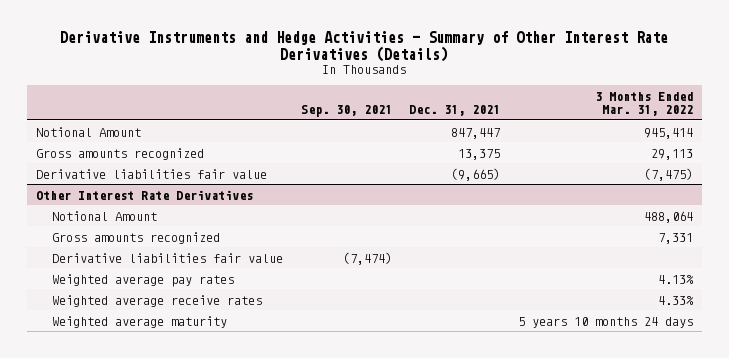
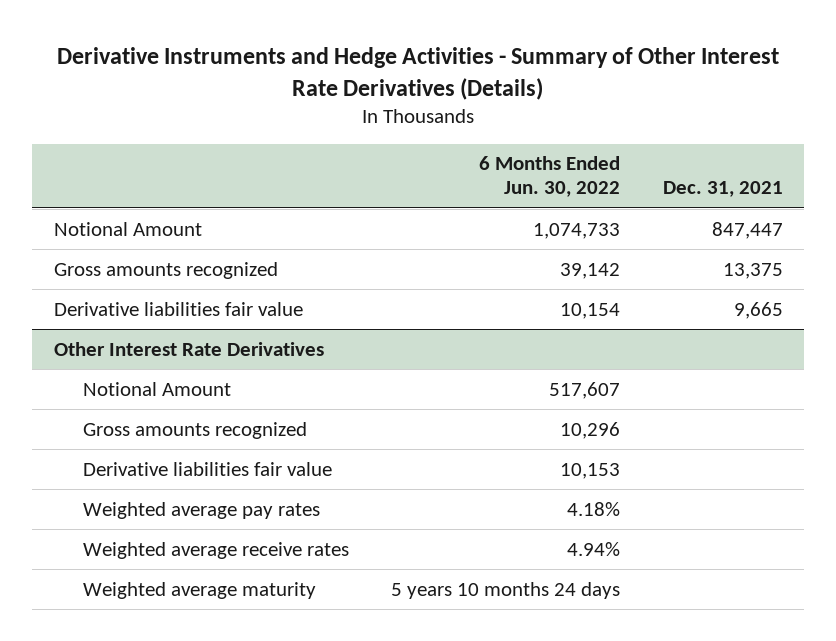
[300,105,392,118] Sep. 30, 2021 -> none
[595,91,694,117] 3 Months Ended Mar. 31, 2022 -> none
none -> [479,156,621,198] 6 Months Ended Jun. 30, 2022
[451,167,501,181] (9,665) -> [733,301,783,319] 9,665

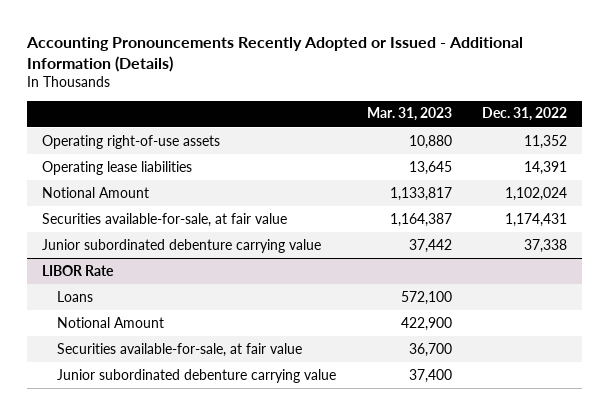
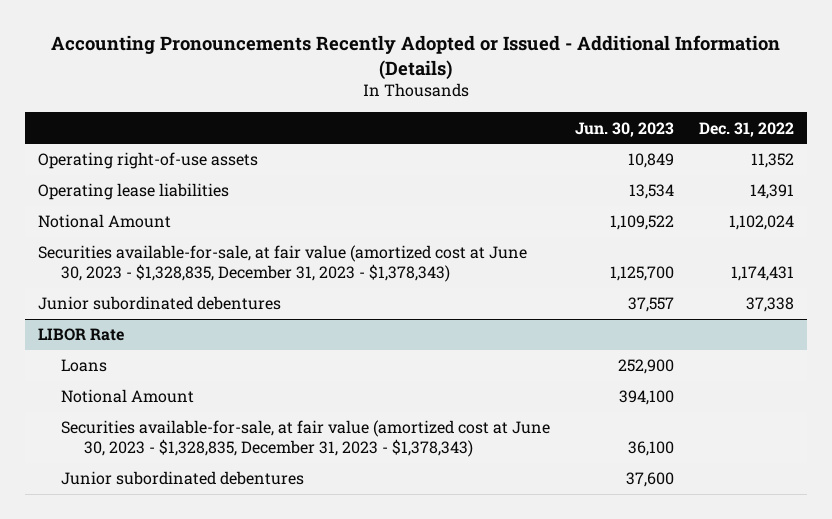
[366,107,452,122] Mar. 31, 2023 -> none
none -> [575,121,675,137] Jun. 30, 2023
[42,212,288,227] Securities available-for-sale, at fair value -> [37,245,527,282] Securities available-for-sale, at fair value (amortized cost at June 30, 2023 - $1,328,835, December 31, 2023 - $1,378,343)
[42,238,322,253] Junior subordinated debenture carrying value -> [37,296,281,311] Junior subordinated debentures
[57,342,303,357] Securities available-for-sale, at fair value -> [61,420,551,457] Securities available-for-sale, at fair value (amortized cost at June 30, 2023 - $1,328,835, December 31, 2023 - $1,378,343)
[57,368,337,383] Junior subordinated debenture carrying value -> [61,471,305,486] Junior subordinated debentures

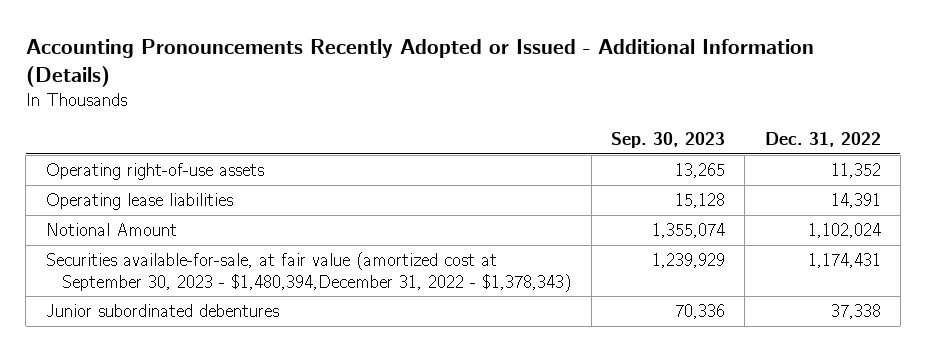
[575,121,675,137] Jun. 30, 2023 -> none
none -> [611,132,726,149] Sep. 30, 2023
[37,245,527,282] Securities available-for-sale, at fair value (amortized cost at June 30, 2023 - $1,328,835, December 31, 2023 - $1,378,343) -> [45,252,572,292] Securities available-for-sale, at fair value (amortized cost at September 30, 2023 - $1,480,394,December 31, 2022 - $1,378,343)
[37,328,124,342] LIBOR Rate -> none
[61,359,108,373] Loans -> none
[61,389,195,404] Notional Amount -> none
[61,420,551,457] Securities available-for-sale, at fair value (amortized cost at June 30, 2023 - $1,328,835, December 31, 2023 - $1,378,343) -> none
[61,471,305,486] Junior subordinated debentures -> none

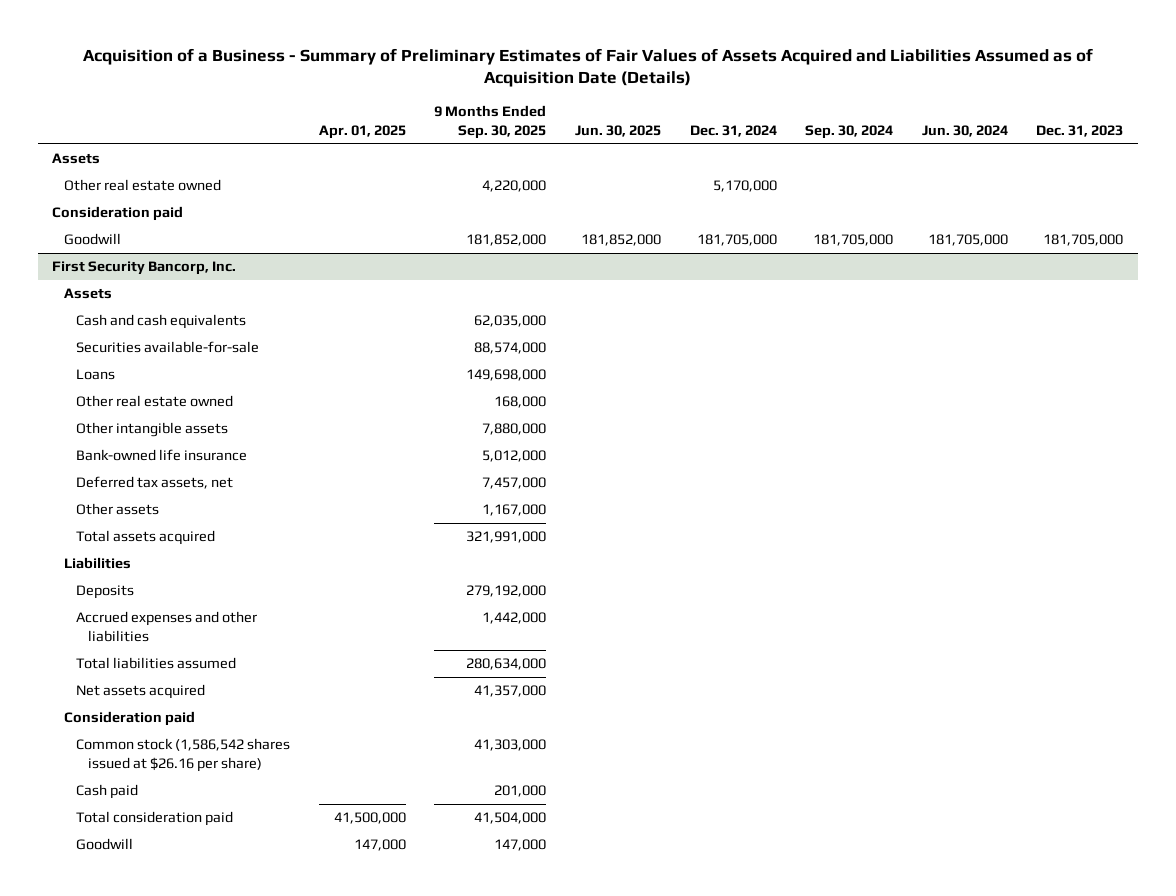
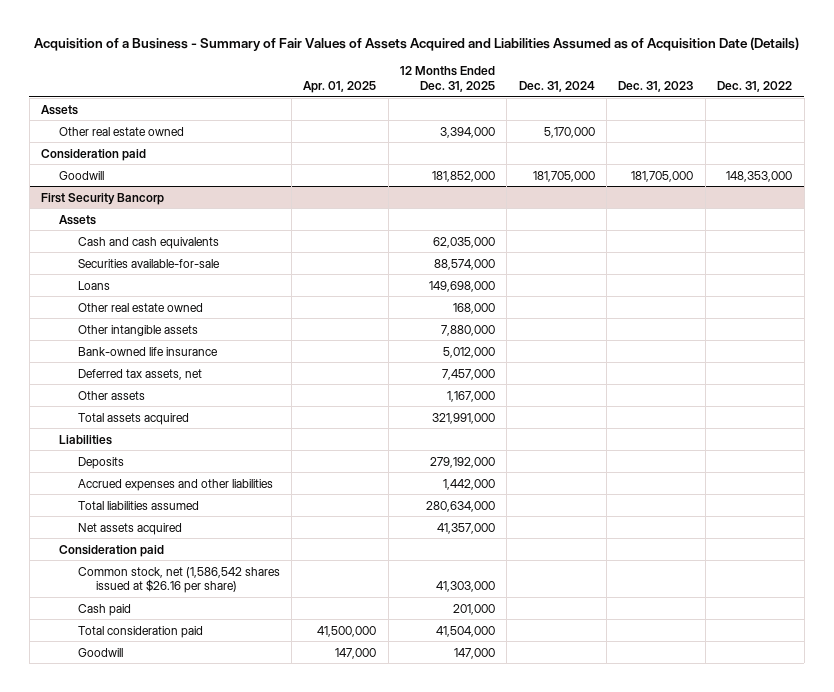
[82,47,1093,88] Acquisition of a Business - Summary of Preliminary Estimates of Fair Values of Assets Acquired and Liabilities Assumed as of Acquisition Date (Details) -> [33,36,799,51] Acquisition of a Business - Summary of Fair Values of Assets Acquired and Liabilities Assumed as of Acquisition Date (Details)
[434,105,547,140] 9 Months Ended Sep. 30, 2025 -> none
[575,125,662,138] Jun. 30, 2025 -> none
[805,125,894,140] Sep. 30, 2024 -> none
[921,125,1008,138] Jun. 30, 2024 -> none
none -> [399,66,495,93] 12 Months Ended Dec. 31, 2025
none -> [717,81,793,93] Dec. 31, 2022
[52,261,237,276] First Security Bancorp, Inc. -> [41,192,165,205] First Security Bancorp
[76,738,291,773] Common stock (1,586,542 shares issued at $26.16 per share) -> [77,566,280,594] Common stock, net (1,586,542 shares issued at $26.16 per share)

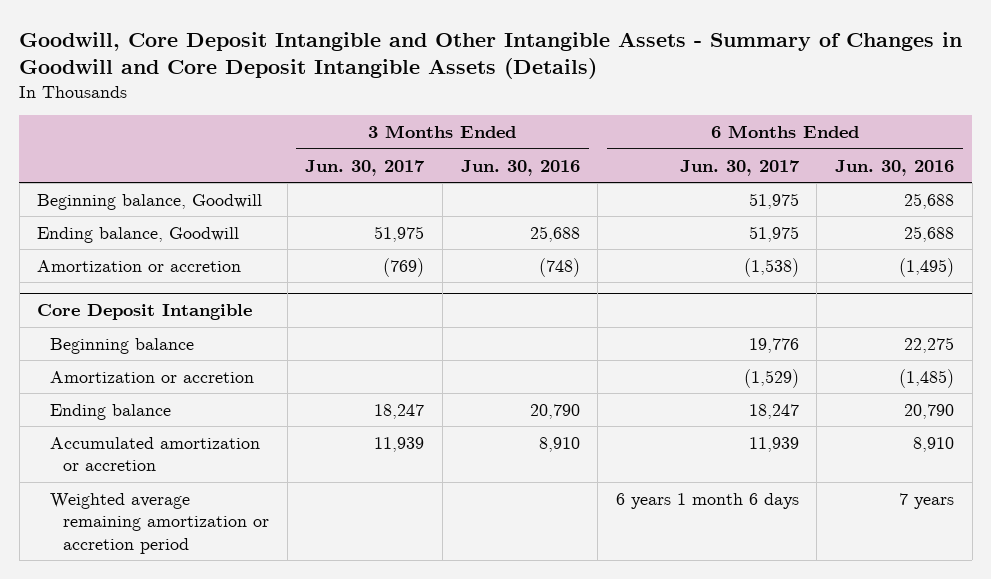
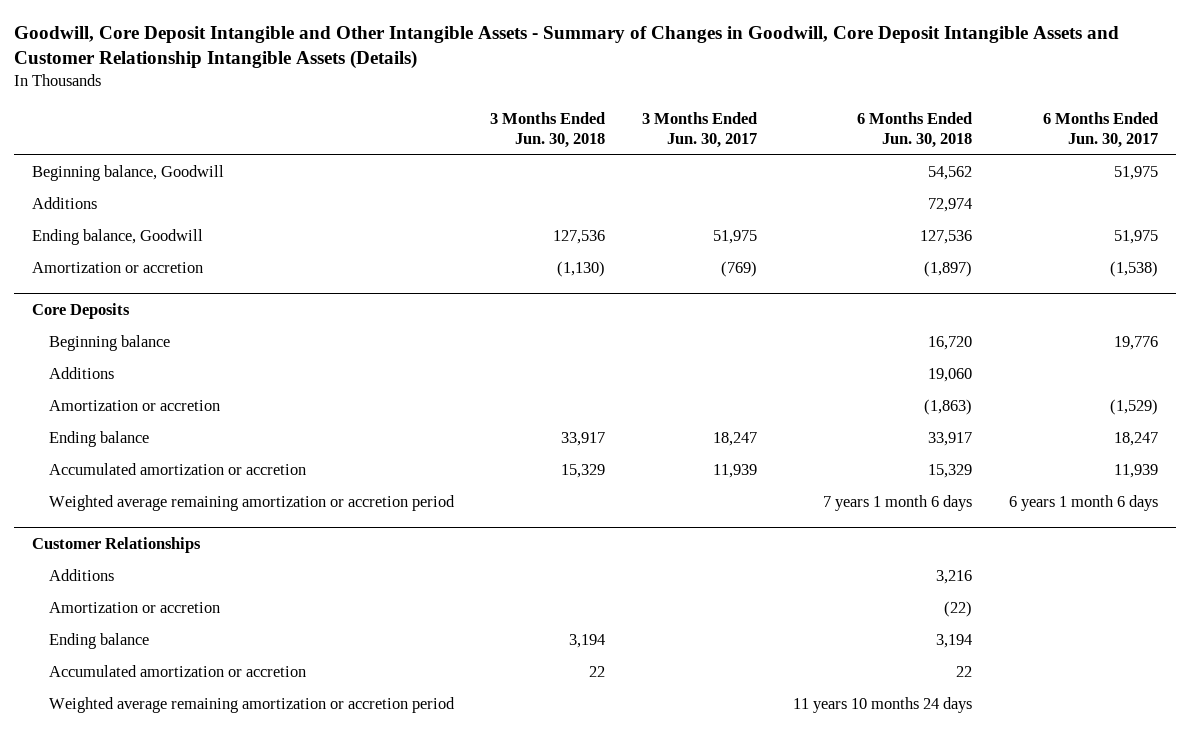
[19,31,963,79] Goodwill, Core Deposit Intangible and Other Intangible Assets - Summary of Changes in Goodwill and Core Deposit Intangible Assets (Details) -> [13,25,1119,70] Goodwill, Core Deposit Intangible and Other Intangible Assets - Summary of Changes in Goodwill, Core Deposit Intangible Assets and Customer Relationship Intangible Assets (Details)
[460,159,580,176] Jun. 30, 2016 -> none
[835,159,955,176] Jun. 30, 2016 -> none
none -> [490,111,606,148] 3 Months Ended Jun. 30, 2018
none -> [857,111,973,148] 6 Months Ended Jun. 30, 2018
none -> [31,197,97,210] Additions
[37,304,253,321] Core Deposit Intangible -> [31,303,130,320] Core Deposits
none -> [48,367,114,380] Additions
none -> [31,537,201,554] Customer Relationships
none -> [48,569,114,582] Additions
none -> [48,602,220,614] Amortization or accretion
none -> [48,633,149,650] Ending balance
none -> [48,665,306,678] Accumulated amortization or accretion
none -> [48,697,455,714] Weighted average remaining amortization or accretion period

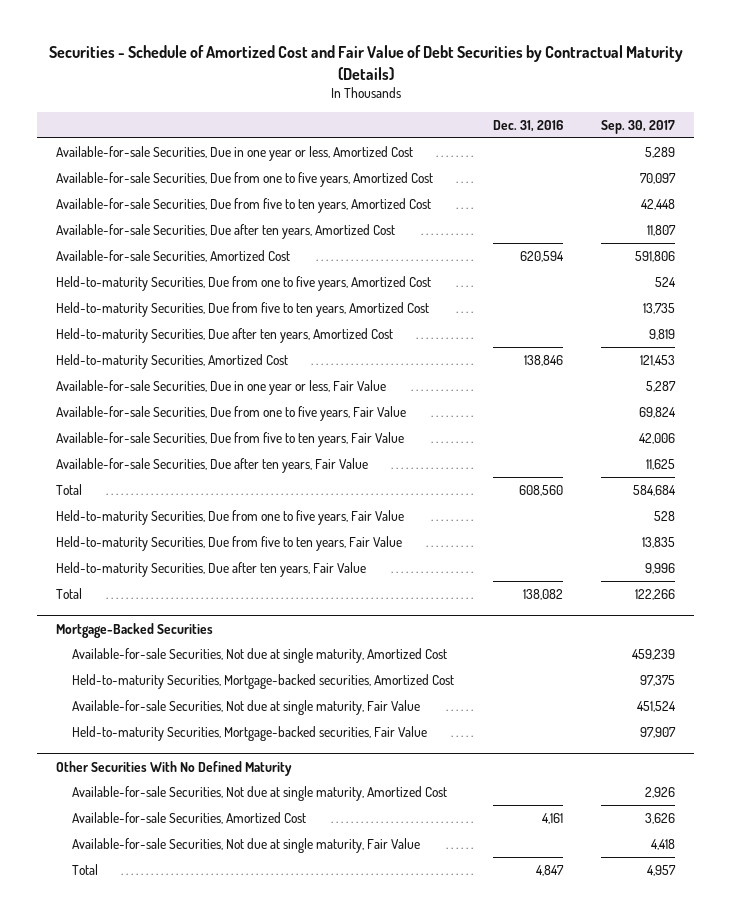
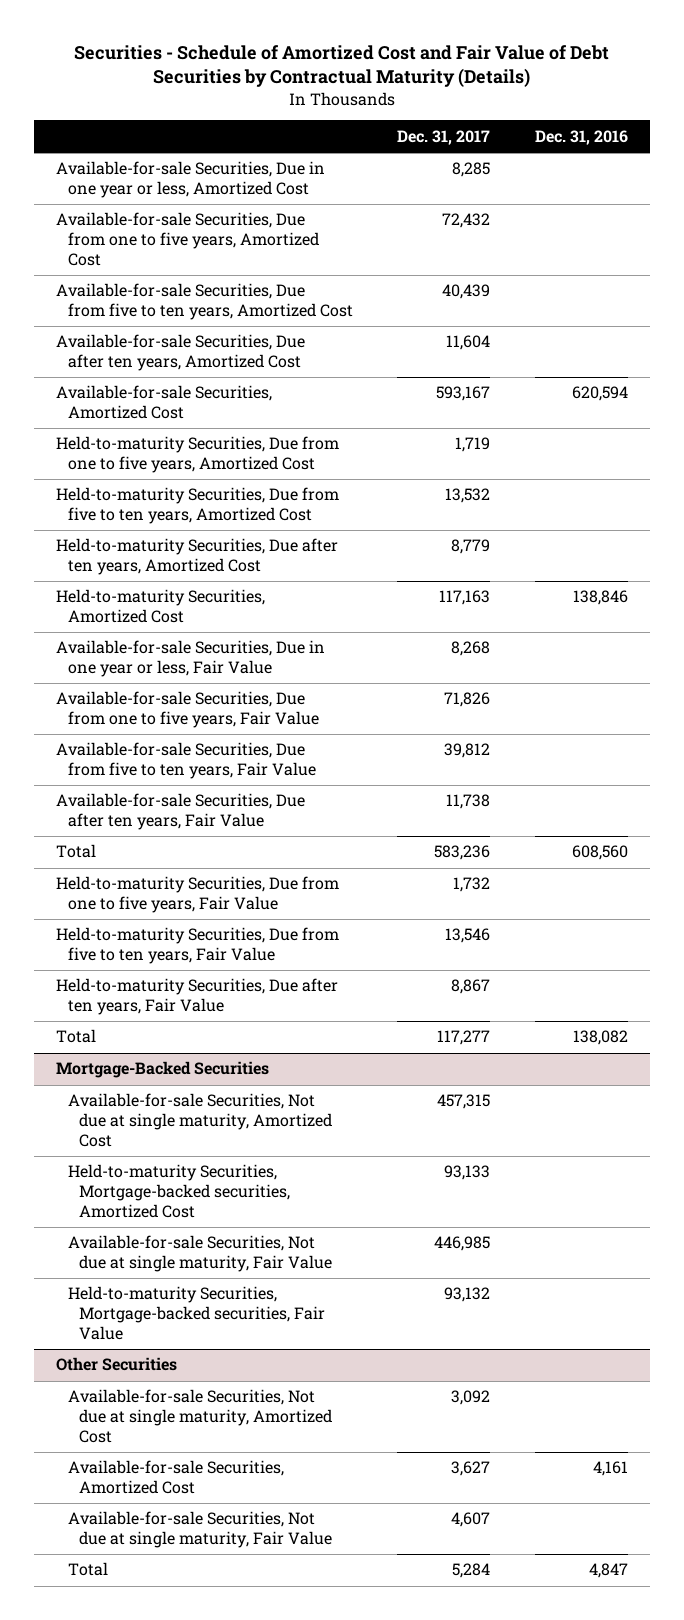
[601,119,676,134] Sep. 30, 2017 -> none
none -> [397,129,491,145] Dec. 31, 2017
[56,760,293,776] Other Securities With No Defined Maturity -> [56,1357,178,1372] Other Securities

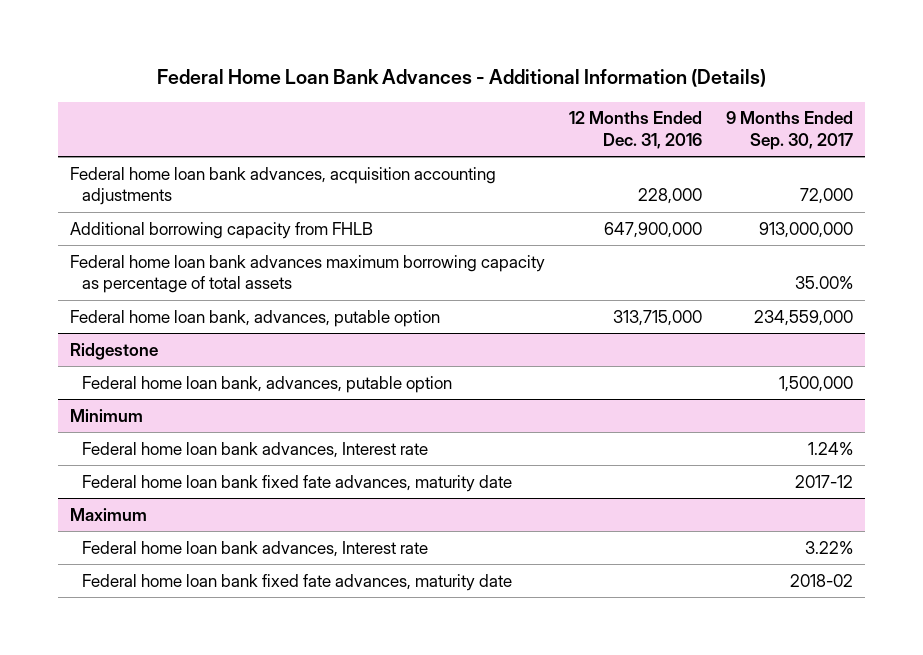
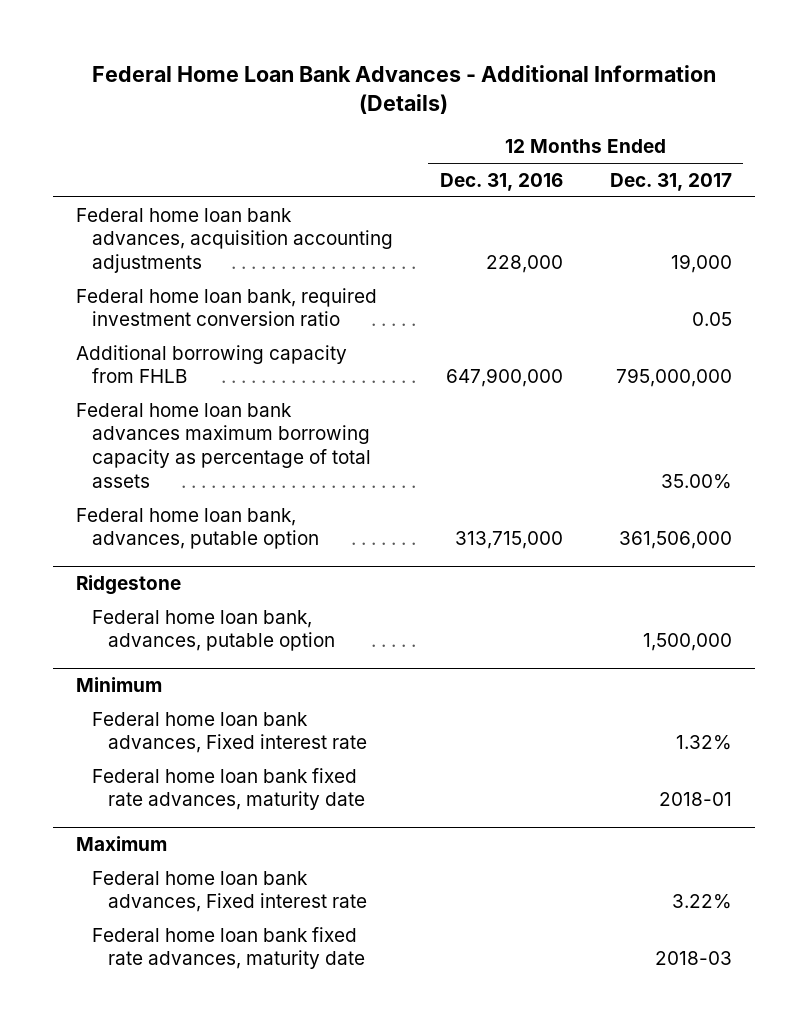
[726,111,854,150] 9 Months Ended Sep. 30, 2017 -> none
none -> [609,172,732,191] Dec. 31, 2017
none -> [75,287,377,327] Federal home loan bank, required investment conversion ratio
[82,441,429,458] Federal home loan bank advances, Interest rate -> [92,711,368,754] Federal home loan bank advances, Fixed interest rate
[82,474,513,492] Federal home loan bank fixed fate advances, maturity date -> [92,767,366,811] Federal home loan bank fixed rate advances, maturity date
[82,540,429,557] Federal home loan bank advances, Interest rate -> [92,870,368,913] Federal home loan bank advances, Fixed interest rate
[82,573,513,591] Federal home loan bank fixed fate advances, maturity date -> [92,926,366,970] Federal home loan bank fixed rate advances, maturity date

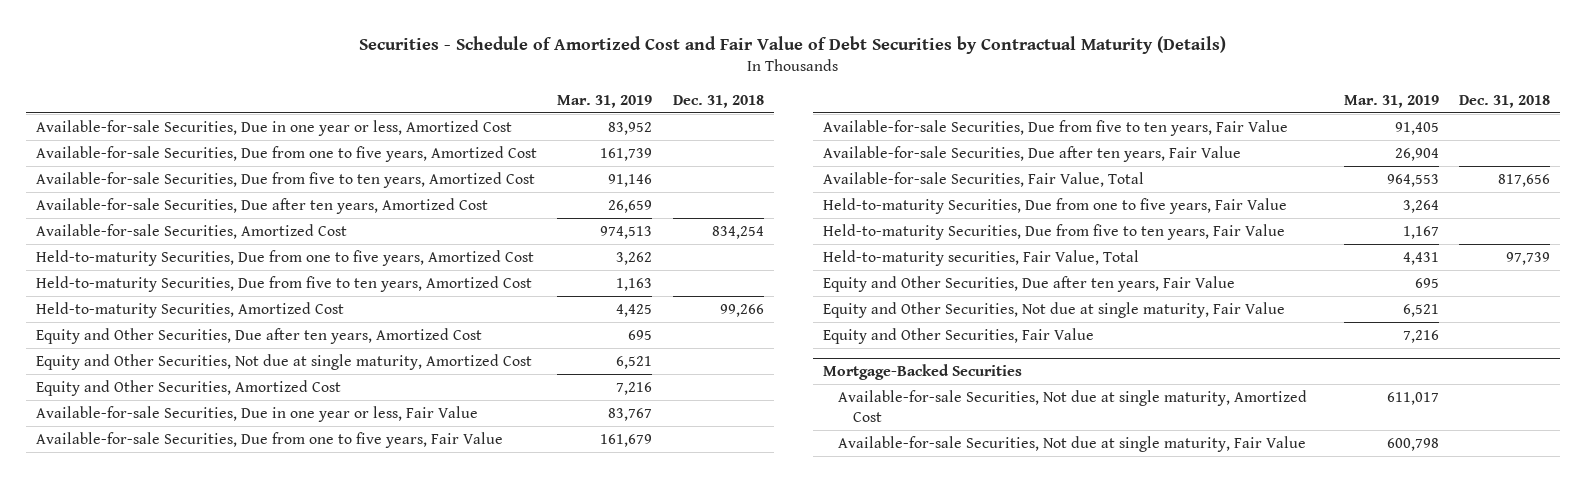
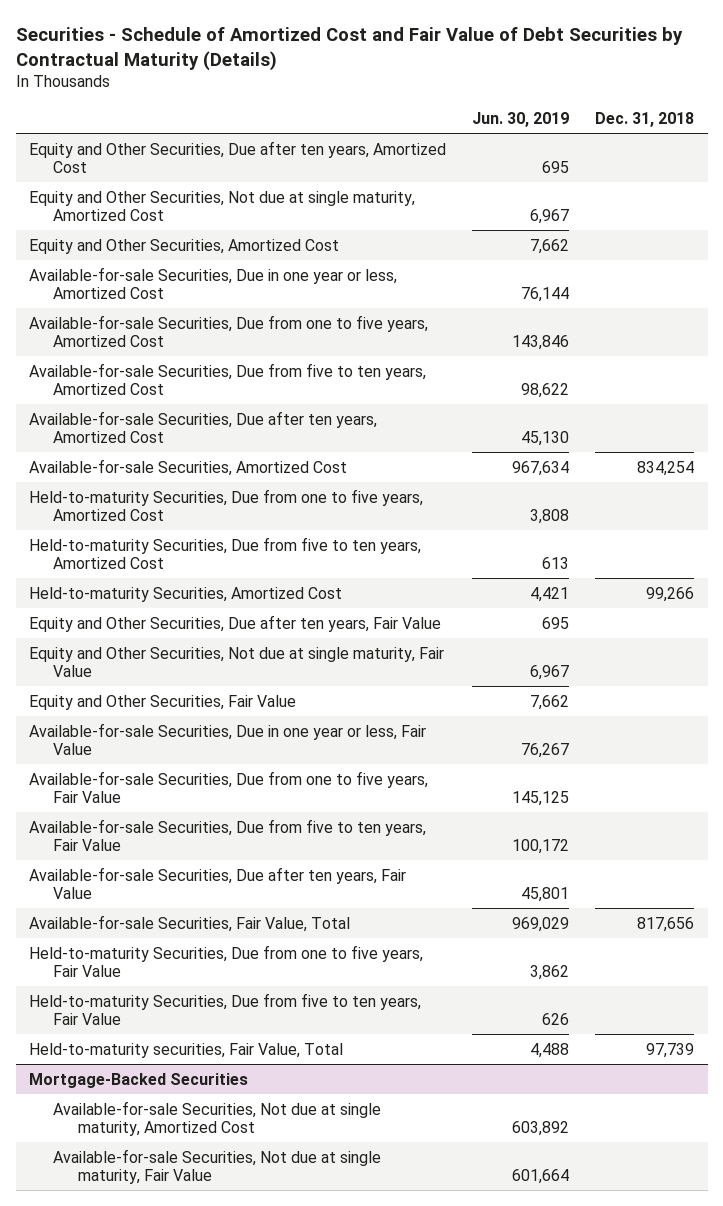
[557,94,653,108] Mar. 31, 2019 -> none
none -> [472,111,570,127] Jun. 30, 2019
[36,327,483,344] Equity and Other Securities, Due after ten years, Amortized Cost -> [28,140,446,174] Equity and Other Securities, Due after ten years, Amortized Cost
[36,353,533,370] Equity and Other Securities, Not due at single maturity, Amortized Cost -> [28,190,415,222] Equity and Other Securities, Not due at single maturity, Amortized Cost
[36,379,342,396] Equity and Other Securities, Amortized Cost -> [28,238,339,254] Equity and Other Securities, Amortized Cost
[822,275,1235,292] Equity and Other Securities, Due after ten years, Fair Value -> [28,614,441,632] Equity and Other Securities, Due after ten years, Fair Value
[822,301,1285,318] Equity and Other Securities, Not due at single maturity, Fair Value -> [28,646,444,678] Equity and Other Securities, Not due at single maturity, Fair Value
[822,327,1094,344] Equity and Other Securities, Fair Value -> [28,694,296,710] Equity and Other Securities, Fair Value

